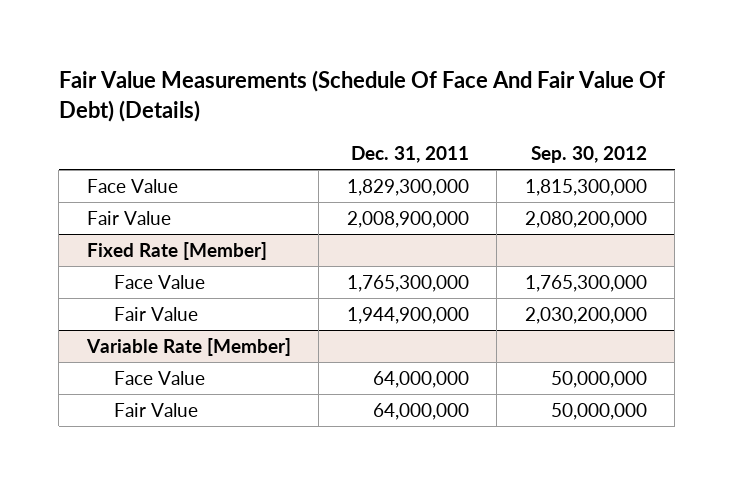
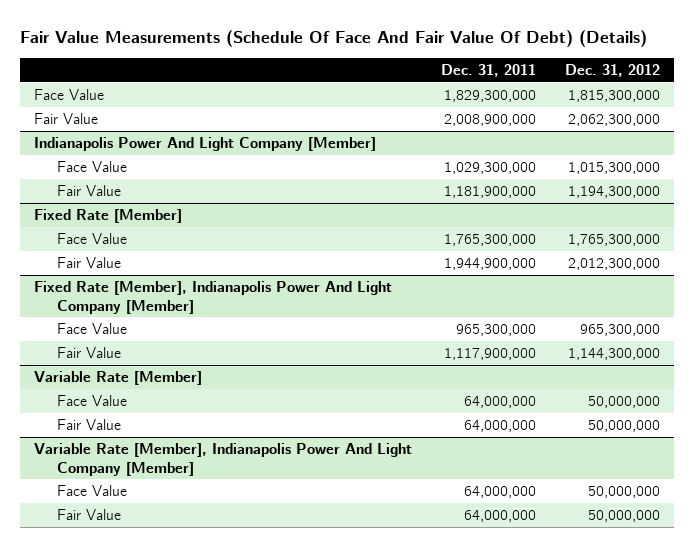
[530,146,647,164] Sep. 30, 2012 -> none
none -> [564,63,660,77] Dec. 31, 2012
none -> [34,137,377,152] Indianapolis Power And Light Company [Member]
none -> [57,161,128,173] Face Value
none -> [57,185,122,197] Fair Value
none -> [34,281,393,314] Fixed Rate [Member], Indianapolis Power And Light Company [Member]
none -> [57,323,128,335] Face Value
none -> [57,347,122,359] Fair Value
none -> [34,443,413,476] Variable Rate [Member], Indianapolis Power And Light Company [Member]
none -> [57,485,128,497] Face Value
none -> [57,509,122,521] Fair Value

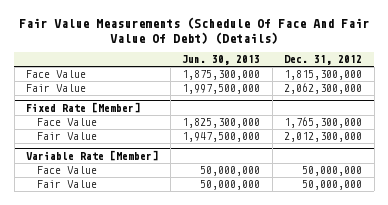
[441,63,537,77] Dec. 31, 2011 -> none
none -> [182,55,261,66] Jun. 30, 2013
[34,137,377,152] Indianapolis Power And Light Company [Member] -> none
[57,161,128,173] Face Value -> none
[57,185,122,197] Fair Value -> none
[34,281,393,314] Fixed Rate [Member], Indianapolis Power And Light Company [Member] -> none
[57,323,128,335] Face Value -> none
[57,347,122,359] Fair Value -> none
[34,443,413,476] Variable Rate [Member], Indianapolis Power And Light Company [Member] -> none
[57,485,128,497] Face Value -> none
[57,509,122,521] Fair Value -> none

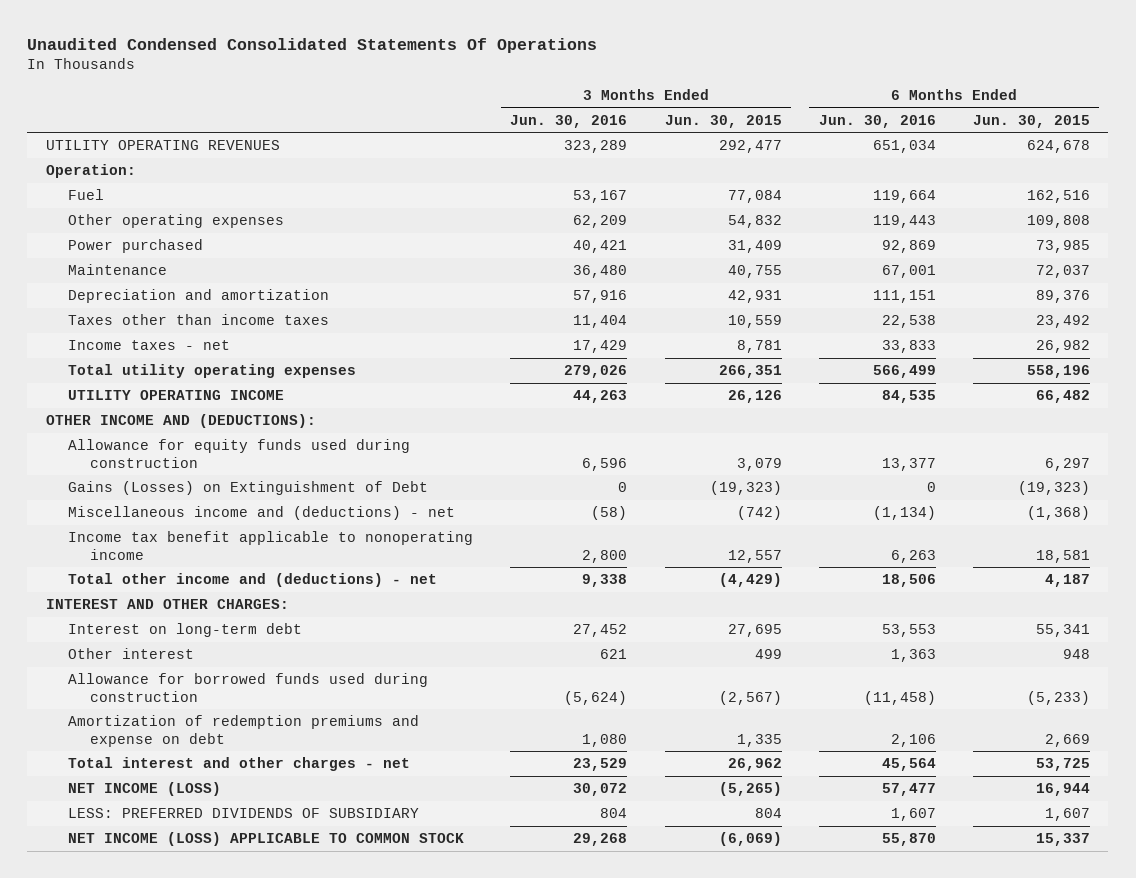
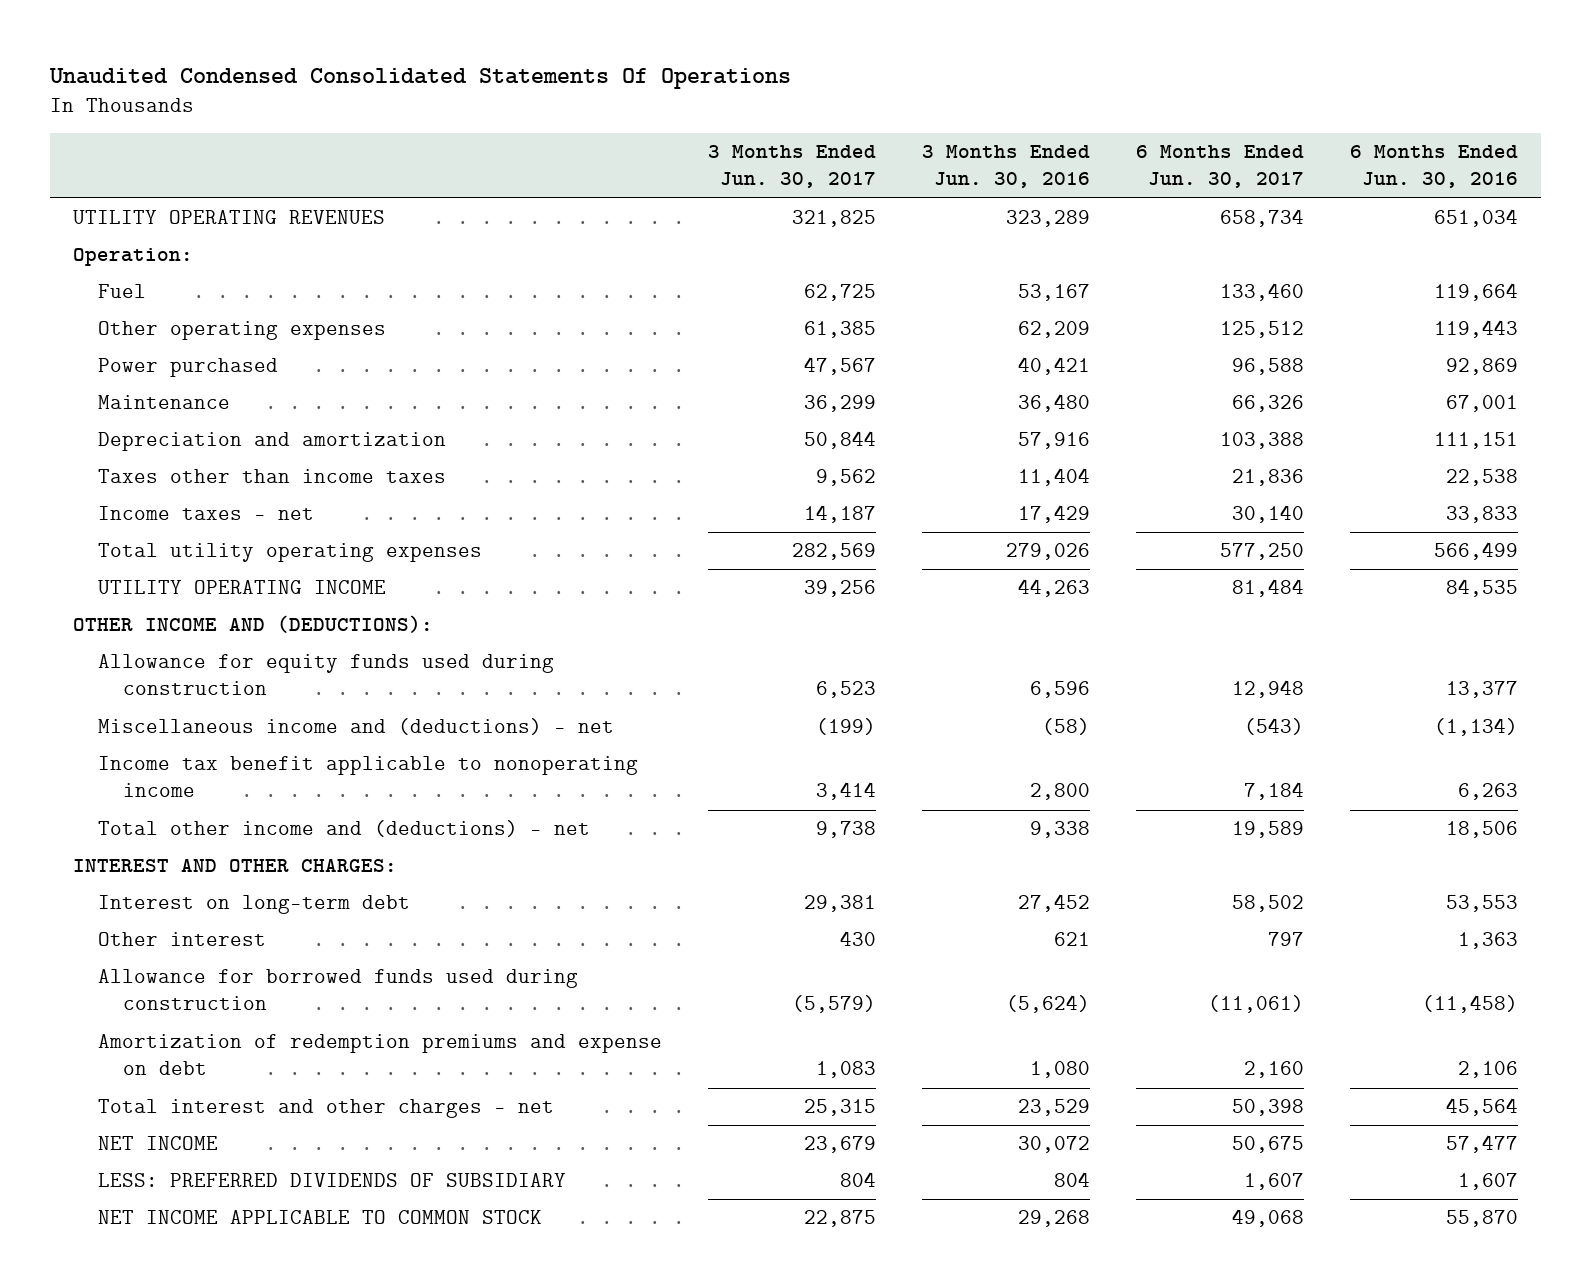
[664,114,782,128] Jun. 30, 2015 -> none
[972,114,1090,128] Jun. 30, 2015 -> none
none -> [707,145,876,189] 3 Months Ended Jun. 30, 2017
none -> [1135,145,1304,189] 6 Months Ended Jun. 30, 2017
[68,480,429,495] Gains (Losses) on Extinguishment of Debt -> none
[68,781,222,796] NET INCOME (LOSS) -> [97,1136,218,1151] NET INCOME
[68,831,465,846] NET INCOME (LOSS) APPLICABLE TO COMMON STOCK -> [97,1210,542,1225] NET INCOME APPLICABLE TO COMMON STOCK

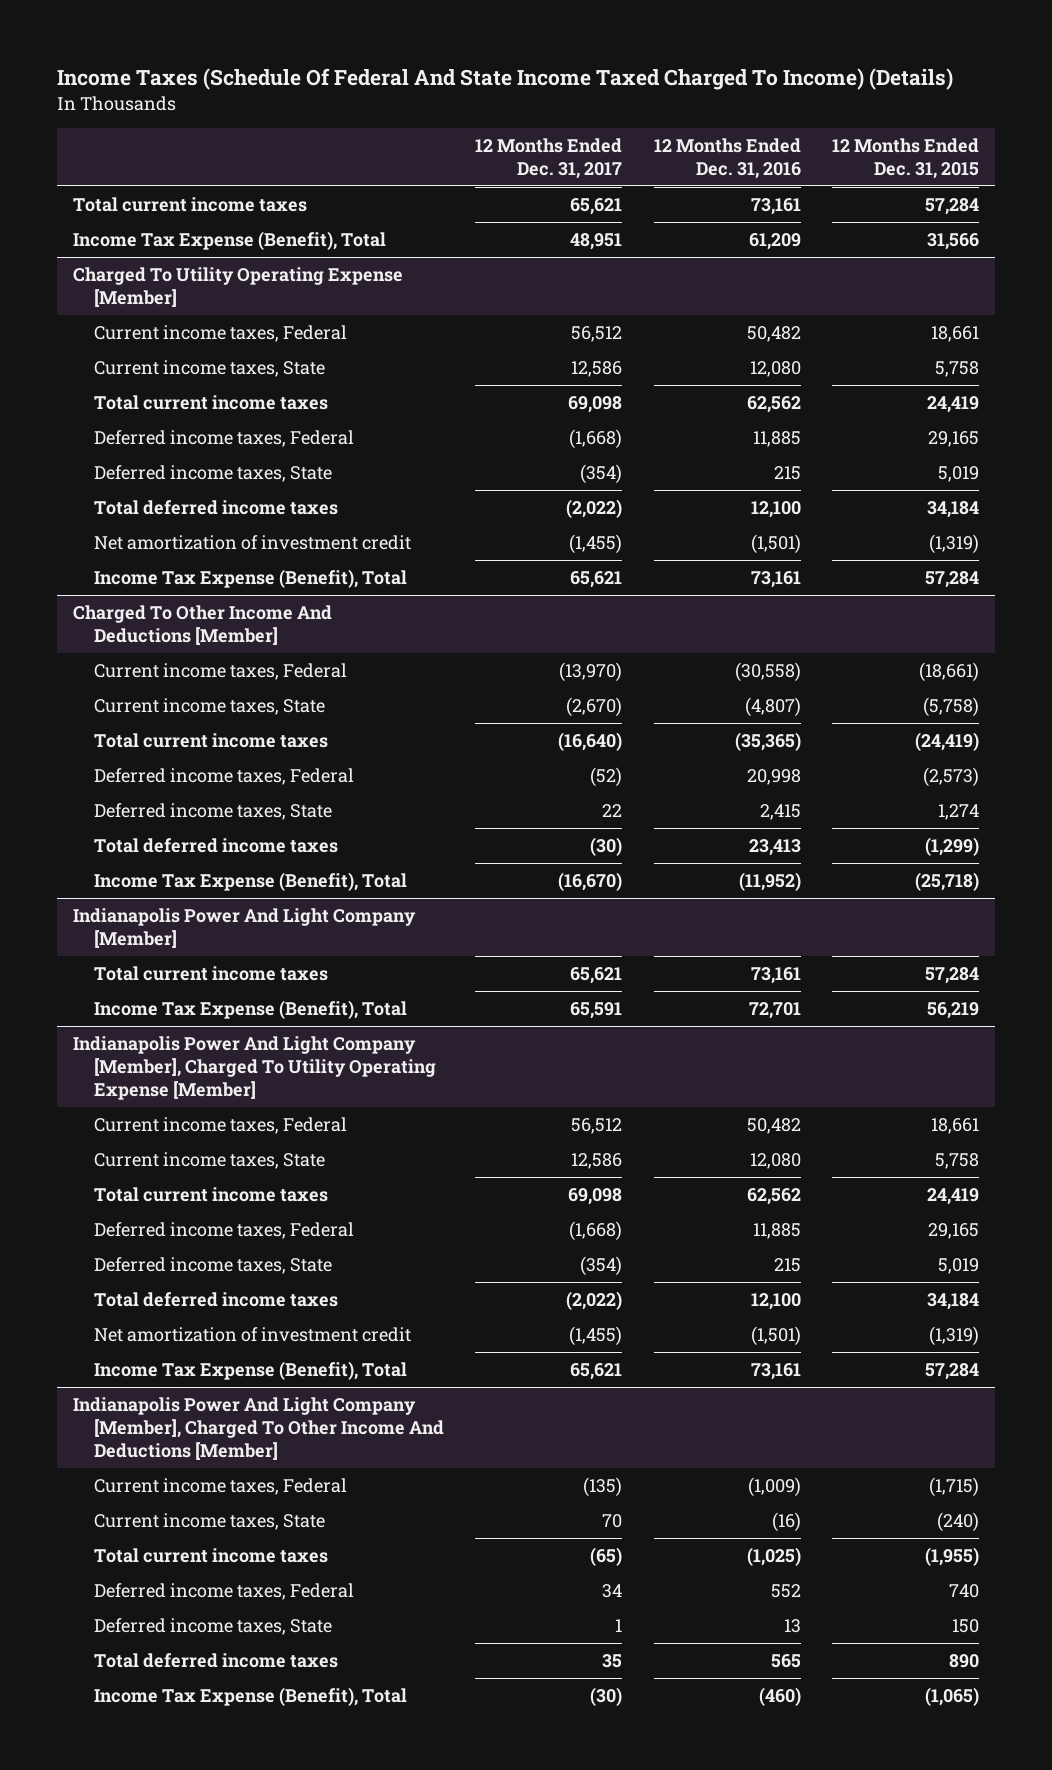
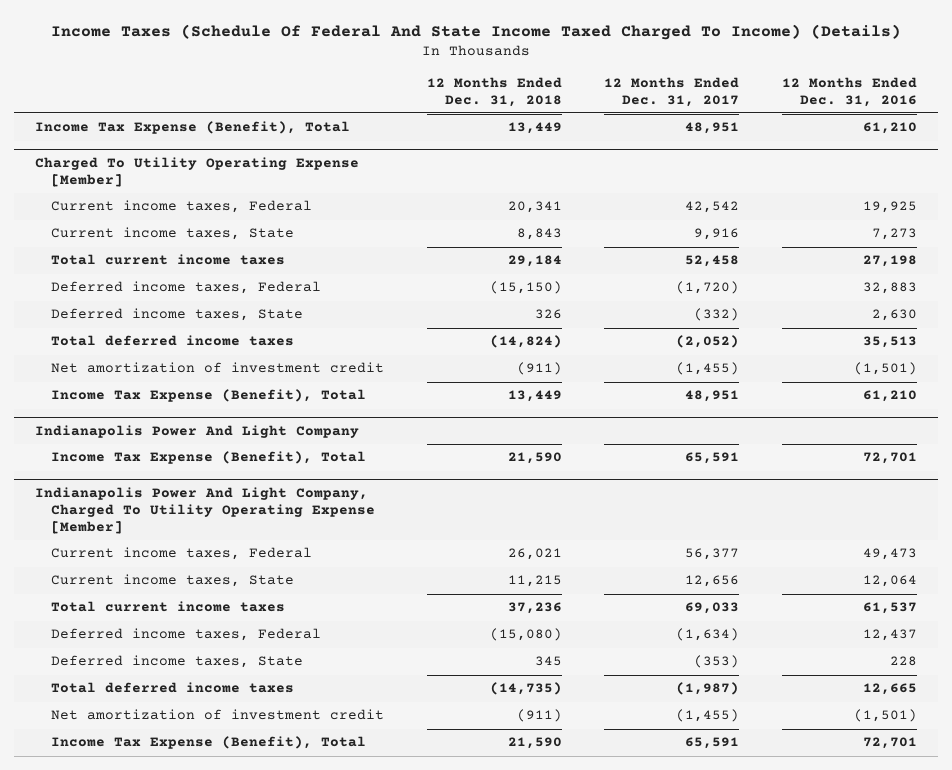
[832,137,980,179] 12 Months Ended Dec. 31, 2015 -> none
none -> [426,76,562,107] 12 Months Ended Dec. 31, 2018
[72,196,307,212] Total current income taxes -> none
[748,232,801,250] 61,209 -> [862,122,917,135] 61,210
[571,325,623,342] 56,512 -> [685,201,740,214] 42,542
[746,325,801,342] 50,482 -> [862,201,917,214] 19,925
[571,360,623,377] 12,586 -> [694,228,740,241] 9,916
[749,360,801,377] 12,080 -> [871,228,917,241] 7,273
[568,395,623,413] 69,098 -> [685,255,740,268] 52,458
[746,395,801,413] 62,562 -> [862,255,917,268] 27,198
[569,428,623,449] (1,668) -> [676,281,740,295] (1,720)
[752,430,801,447] 11,885 -> [862,282,917,295] 32,883
[580,463,623,484] (354) -> [694,308,740,322] (332)
[773,465,801,480] 215 -> [871,309,917,322] 2,630
[566,498,623,518] (2,022) -> [676,335,740,349] (2,052)
[750,500,801,518] 12,100 -> [862,336,917,349] 35,513
[72,604,332,645] Charged To Other Income And Deductions [Member] -> none
[93,662,347,680] Current income taxes, Federal -> none
[93,697,325,715] Current income taxes, State -> none
[93,732,328,748] Total current income taxes -> none
[93,767,354,785] Deferred income taxes, Federal -> none
[93,802,332,820] Deferred income taxes, State -> none
[93,837,338,853] Total deferred income taxes -> none
[93,871,407,891] Income Tax Expense (Benefit), Total -> none
[93,965,328,981] Total current income taxes -> none
[570,570,623,588] 65,621 -> [685,390,740,403] 48,951
[750,570,801,588] 73,161 -> [862,390,917,403] 61,210
[72,907,416,948] Indianapolis Power And Light Company [Member] -> [34,424,359,438] Indianapolis Power And Light Company
[72,1035,436,1101] Indianapolis Power And Light Company [Member], Charged To Utility Operating Expense [Member] -> [34,486,376,534] Indianapolis Power And Light Company, Charged To Utility Operating Expense [Member]
[571,1117,623,1134] 56,512 -> [685,548,740,561] 56,377
[746,1117,801,1134] 50,482 -> [862,548,917,561] 49,473
[571,1152,623,1169] 12,586 -> [685,575,740,588] 12,656
[749,1152,801,1169] 12,080 -> [862,575,917,588] 12,064
[568,1187,623,1205] 69,098 -> [685,602,740,615] 69,033
[746,1187,801,1205] 62,562 -> [862,602,917,615] 61,537
[569,1220,623,1241] (1,668) -> [676,628,740,642] (1,634)
[752,1222,801,1239] 11,885 -> [862,629,917,642] 12,437
[580,1255,623,1276] (354) -> [694,655,740,669] (353)
[773,1257,801,1272] 215 -> [889,656,917,667] 228
[566,1290,623,1310] (2,022) -> [676,682,740,696] (1,987)
[750,1292,801,1310] 12,100 -> [862,683,917,696] 12,665
[72,1396,444,1461] Indianapolis Power And Light Company [Member], Charged To Other Income And Deductions [Member] -> none
[93,1477,347,1495] Current income taxes, Federal -> none
[93,1512,325,1530] Current income taxes, State -> none
[93,1547,328,1563] Total current income taxes -> none
[93,1582,354,1600] Deferred income taxes, Federal -> none
[93,1617,332,1635] Deferred income taxes, State -> none
[93,1652,338,1668] Total deferred income taxes -> none
[93,1686,407,1706] Income Tax Expense (Benefit), Total -> none
[570,1362,623,1380] 65,621 -> [685,737,740,750] 65,591
[750,1362,801,1380] 73,161 -> [862,737,917,750] 72,701

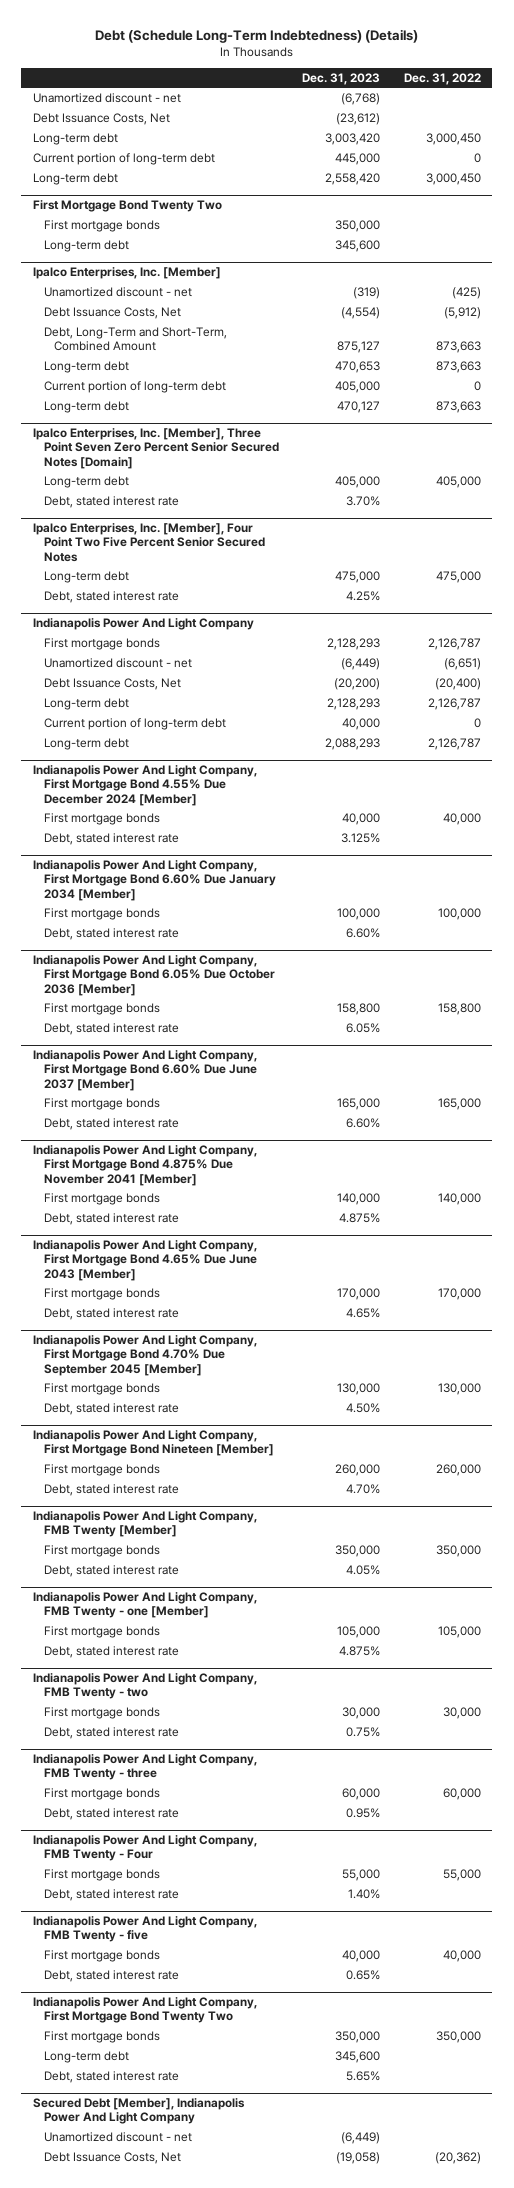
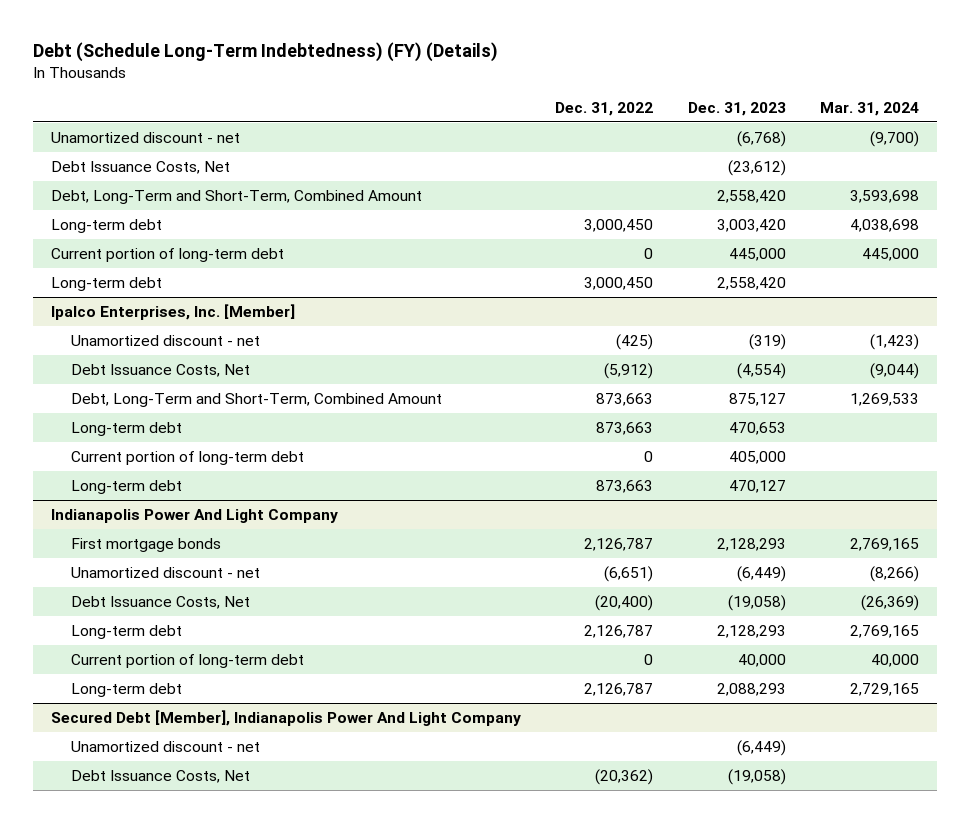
[94,28,418,43] Debt (Schedule Long-Term Indebtedness) (Details) -> [33,42,499,63] Debt (Schedule Long-Term Indebtedness) (FY) (Details)
none -> [820,102,920,117] Mar. 31, 2024
none -> [50,189,422,204] Debt, Long-Term and Short-Term, Combined Amount
[33,200,223,213] First Mortgage Bond Twenty Two -> none
[43,220,160,233] First mortgage bonds -> none
[43,240,129,253] Long-term debt -> none
[33,428,279,469] Ipalco Enterprises, Inc. [Member], Three Point Seven Zero Percent Senior Secured Notes [Domain] -> none
[43,476,129,489] Long-term debt -> none
[43,496,179,509] Debt, stated interest rate -> none
[33,523,265,562] Ipalco Enterprises, Inc. [Member], Four Point Two Five Percent Senior Secured Notes -> none
[43,571,129,584] Long-term debt -> none
[43,591,179,604] Debt, stated interest rate -> none
[334,678,381,691] (20,200) -> [727,594,786,611] (19,058)
[33,765,258,806] Indianapolis Power And Light Company, First Mortgage Bond 4.55% Due December 2024 [Member] -> none
[43,813,160,826] First mortgage bonds -> none
[43,833,179,846] Debt, stated interest rate -> none
[33,860,276,901] Indianapolis Power And Light Company, First Mortgage Bond 6.60% Due January 2034 [Member] -> none
[43,908,160,921] First mortgage bonds -> none
[43,928,179,941] Debt, stated interest rate -> none
[33,955,275,996] Indianapolis Power And Light Company, First Mortgage Bond 6.05% Due October 2036 [Member] -> none
[43,1003,160,1016] First mortgage bonds -> none
[43,1023,179,1036] Debt, stated interest rate -> none
[33,1050,258,1091] Indianapolis Power And Light Company, First Mortgage Bond 6.60% Due June 2037 [Member] -> none
[43,1098,160,1111] First mortgage bonds -> none
[43,1118,179,1131] Debt, stated interest rate -> none
[33,1145,258,1186] Indianapolis Power And Light Company, First Mortgage Bond 4.875% Due November 2041 [Member] -> none
[43,1193,160,1206] First mortgage bonds -> none
[43,1213,179,1226] Debt, stated interest rate -> none
[33,1240,258,1281] Indianapolis Power And Light Company, First Mortgage Bond 4.65% Due June 2043 [Member] -> none
[43,1288,160,1301] First mortgage bonds -> none
[43,1308,179,1321] Debt, stated interest rate -> none
[33,1335,258,1376] Indianapolis Power And Light Company, First Mortgage Bond 4.70% Due September 2045 [Member] -> none
[43,1383,160,1396] First mortgage bonds -> none
[43,1403,179,1416] Debt, stated interest rate -> none
[33,1430,274,1457] Indianapolis Power And Light Company, First Mortgage Bond Nineteen [Member] -> none
[43,1464,160,1477] First mortgage bonds -> none
[43,1484,179,1497] Debt, stated interest rate -> none
[33,1511,258,1538] Indianapolis Power And Light Company, FMB Twenty [Member] -> none
[43,1545,160,1558] First mortgage bonds -> none
[43,1565,179,1578] Debt, stated interest rate -> none
[33,1592,258,1619] Indianapolis Power And Light Company, FMB Twenty - one [Member] -> none
[43,1626,160,1639] First mortgage bonds -> none
[43,1646,179,1659] Debt, stated interest rate -> none
[33,1673,258,1700] Indianapolis Power And Light Company, FMB Twenty - two -> none
[43,1707,160,1720] First mortgage bonds -> none
[43,1727,179,1740] Debt, stated interest rate -> none
[33,1754,258,1781] Indianapolis Power And Light Company, FMB Twenty - three -> none
[43,1788,160,1801] First mortgage bonds -> none
[43,1808,179,1821] Debt, stated interest rate -> none
[33,1835,258,1862] Indianapolis Power And Light Company, FMB Twenty - Four -> none
[43,1869,160,1882] First mortgage bonds -> none
[43,1889,179,1902] Debt, stated interest rate -> none
[33,1916,258,1943] Indianapolis Power And Light Company, FMB Twenty - five -> none
[43,1950,160,1963] First mortgage bonds -> none
[43,1970,179,1983] Debt, stated interest rate -> none
[33,1997,258,2024] Indianapolis Power And Light Company, First Mortgage Bond Twenty Two -> none
[43,2031,160,2044] First mortgage bonds -> none
[43,2051,129,2064] Long-term debt -> none
[43,2071,179,2084] Debt, stated interest rate -> none

